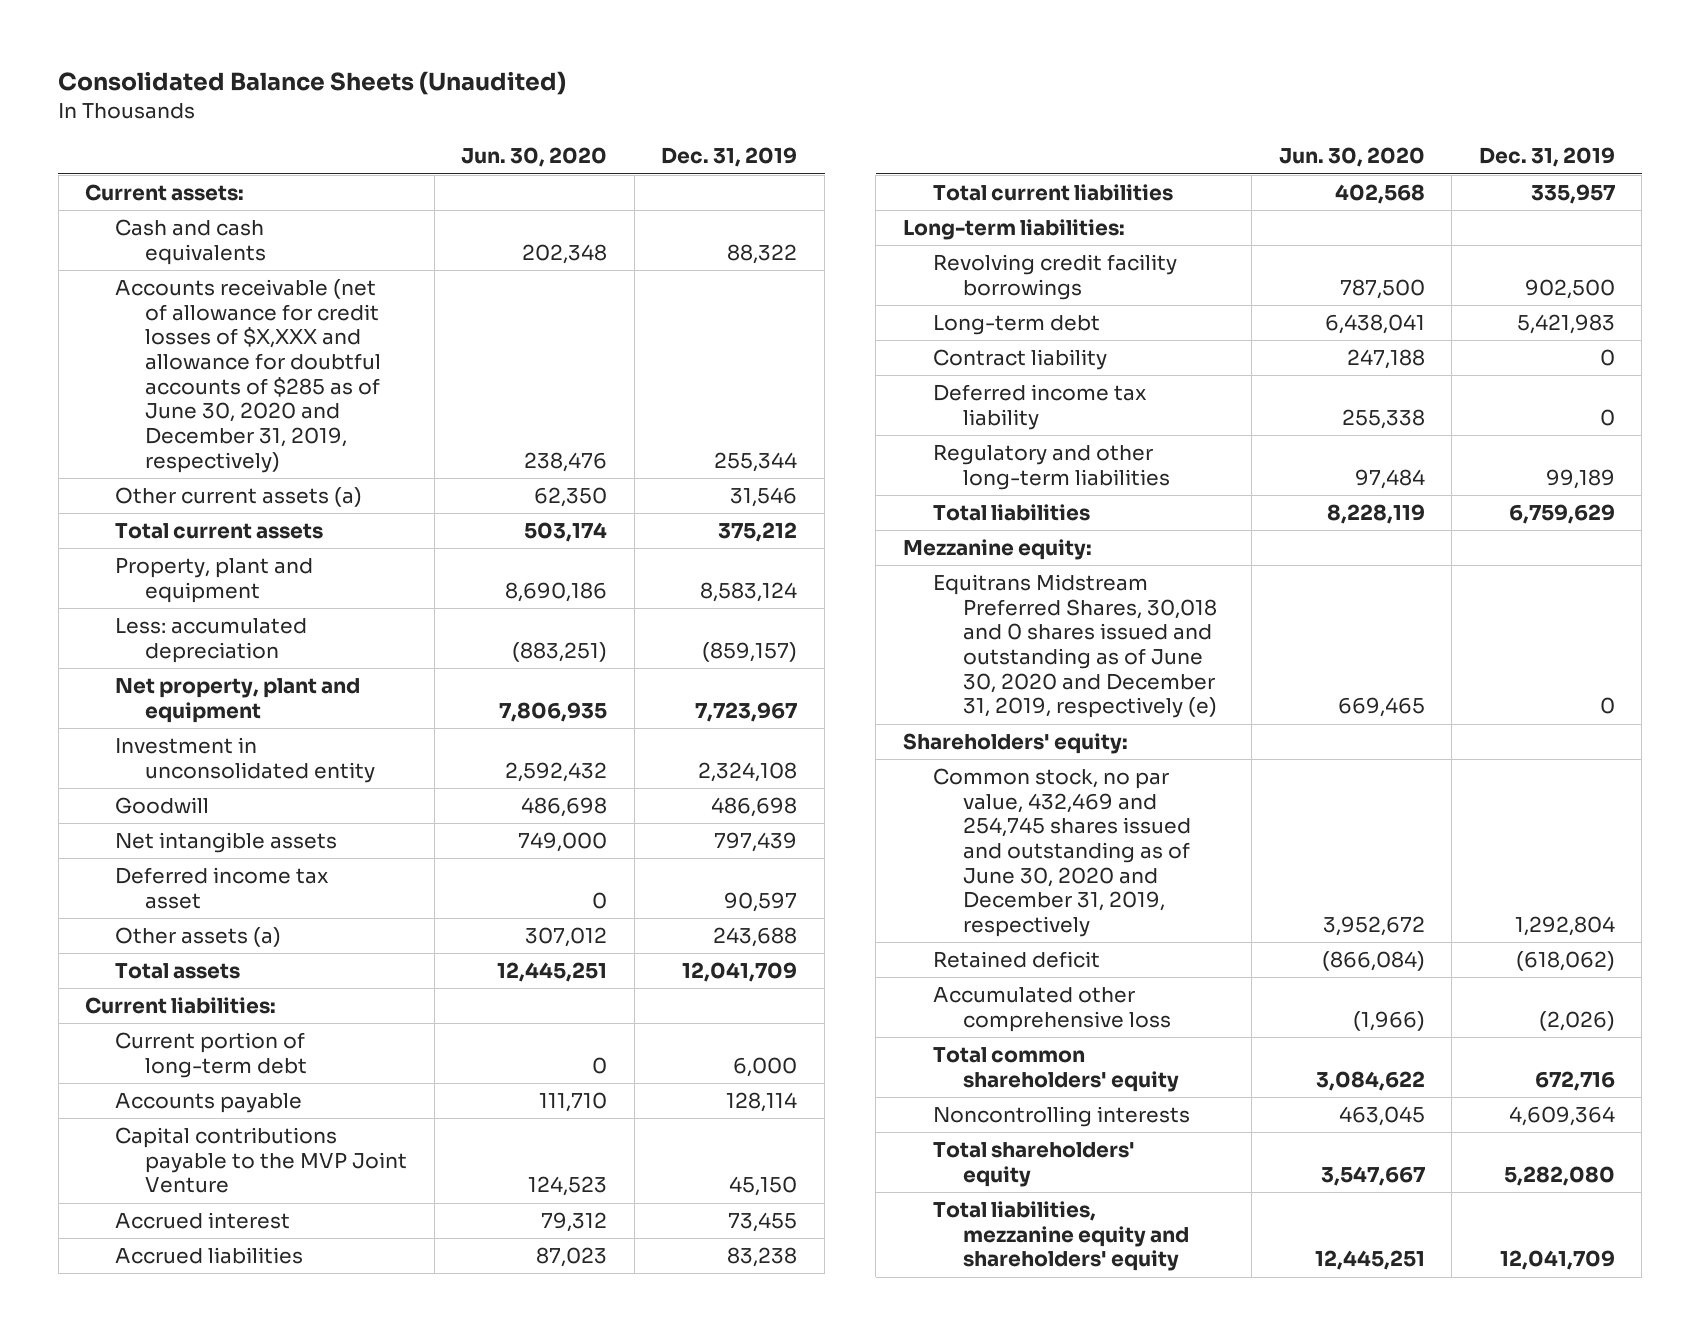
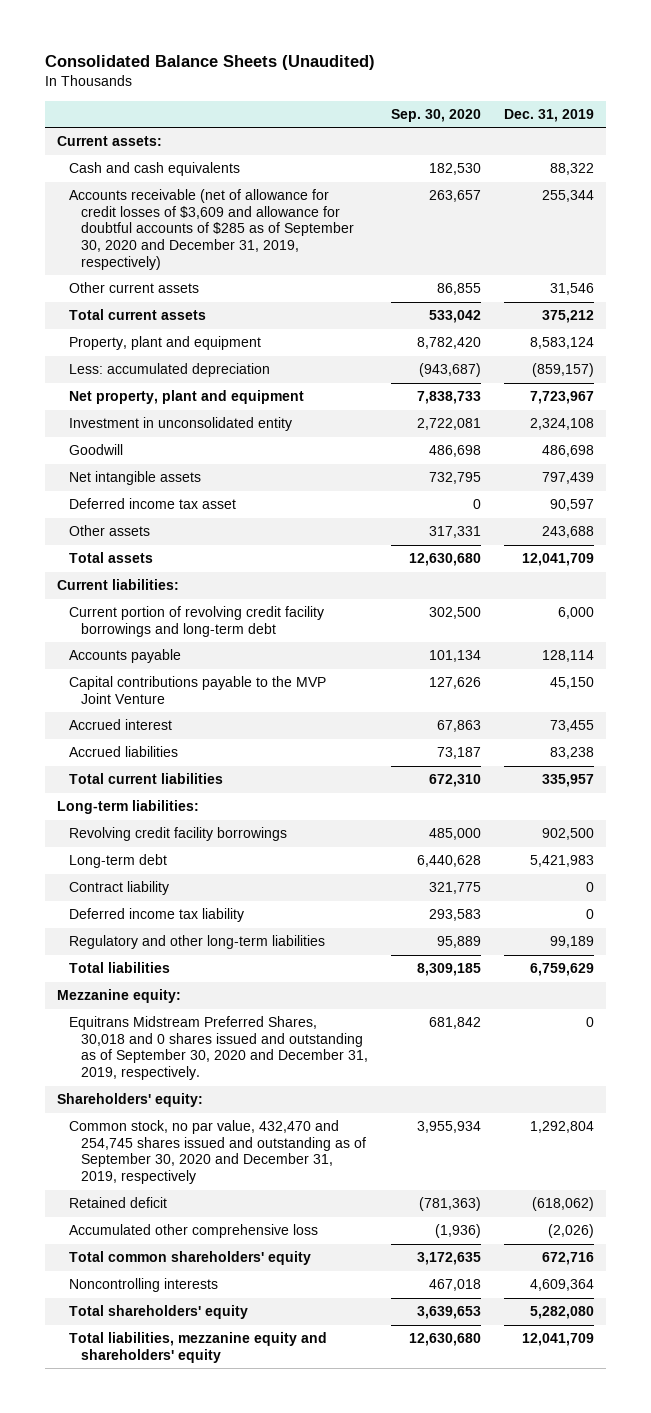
[461,147,608,168] Jun. 30, 2020 -> none
none -> [391,108,482,122] Sep. 30, 2020
[115,279,382,473] Accounts receivable (net of allowance for credit losses of $X,XXX and allowance for doubtful accounts of $285 as of June 30, 2020 and December 31, 2019, respectively) -> [69,189,355,270] Accounts receivable (net of allowance for credit losses of $3,609 and allowance for doubtful accounts of $285 as of September 30, 2020 and December 31, 2019, respectively)
[115,487,363,508] Other current assets (a) -> [69,282,200,294] Other current assets
[115,927,282,948] Other assets (a) -> [69,525,151,537] Other assets
[115,1032,308,1078] Current portion of long-term debt -> [69,606,325,637] Current portion of revolving credit facility borrowings and long-term debt
[932,574,1217,719] Equitrans Midstream Preferred Shares, 30,018 and 0 shares issued and outstanding as of June 30, 2020 and December 31, 2019, respectively (e) -> [69,1016,369,1081] Equitrans Midstream Preferred Shares, 30,018 and 0 shares issued and outstanding as of September 30, 2020 and December 31, 2019, respectively.
[932,768,1191,938] Common stock, no par value, 432,469 and 254,745 shares issued and outstanding as of June 30, 2020 and December 31, 2019, respectively -> [69,1120,367,1185] Common stock, no par value, 432,470 and 254,745 shares issued and outstanding as of September 30, 2020 and December 31, 2019, respectively

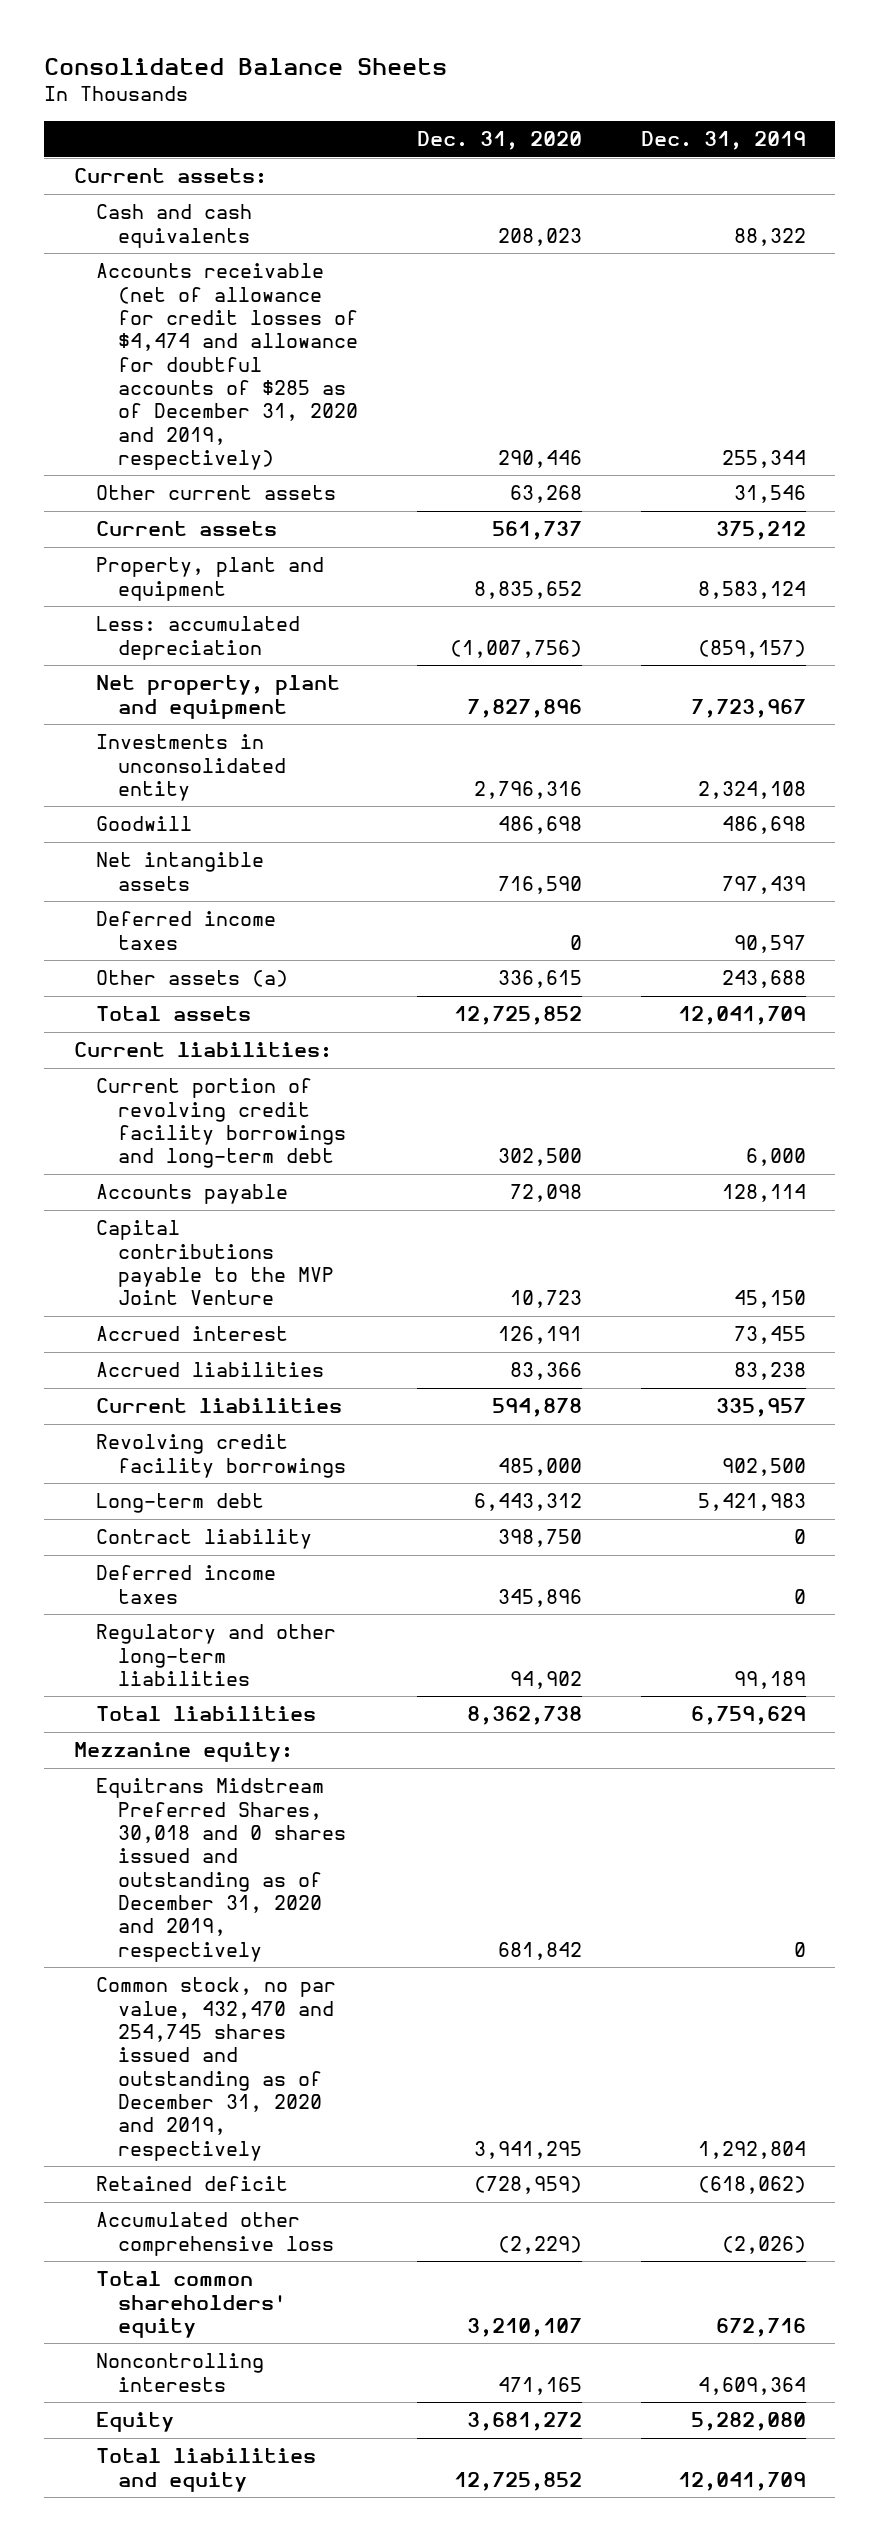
[45,55,376,71] Consolidated Balance Sheets (Unaudited) -> [44,57,448,75] Consolidated Balance Sheets
[391,108,482,122] Sep. 30, 2020 -> none
none -> [416,131,582,151] Dec. 31, 2020
[69,189,355,270] Accounts receivable (net of allowance for credit losses of $3,609 and allowance for doubtful accounts of $285 as of September 30, 2020 and December 31, 2019, respectively) -> [95,263,358,470] Accounts receivable (net of allowance for credit losses of $4,474 and allowance for doubtful accounts of $285 as of December 31, 2020 and 2019, respectively)
[69,309,207,321] Total current assets -> [95,521,277,537] Current assets
[69,417,293,432] Investment in unconsolidated entity -> [95,734,286,801] Investments in unconsolidated entity
[69,498,237,510] Deferred income tax asset -> [95,911,276,950] Deferred income taxes
[69,525,151,537] Other assets -> [95,970,288,988] Other assets (a)
[56,800,199,815] Long-term liabilities: -> none
[69,773,224,785] Total current liabilities -> [95,1398,342,1414] Current liabilities
[69,908,245,923] Deferred income tax liability -> [95,1565,276,1604] Deferred income taxes
[56,1093,203,1108] Shareholders' equity: -> none
[69,1016,369,1081] Equitrans Midstream Preferred Shares, 30,018 and 0 shares issued and outstanding as of September 30, 2020 and December 31, 2019, respectively. -> [95,1778,346,1962] Equitrans Midstream Preferred Shares, 30,018 and 0 shares issued and outstanding as of December 31, 2020 and 2019, respectively
[69,1120,367,1185] Common stock, no par value, 432,470 and 254,745 shares issued and outstanding as of September 30, 2020 and December 31, 2019, respectively -> [95,1977,336,2161] Common stock, no par value, 432,470 and 254,745 shares issued and outstanding as of December 31, 2020 and 2019, respectively
[69,1305,249,1320] Total shareholders' equity -> [95,2412,174,2433] Equity
[69,1332,328,1363] Total liabilities, mezzanine equity and shareholders' equity -> [95,2448,316,2492] Total liabilities and equity

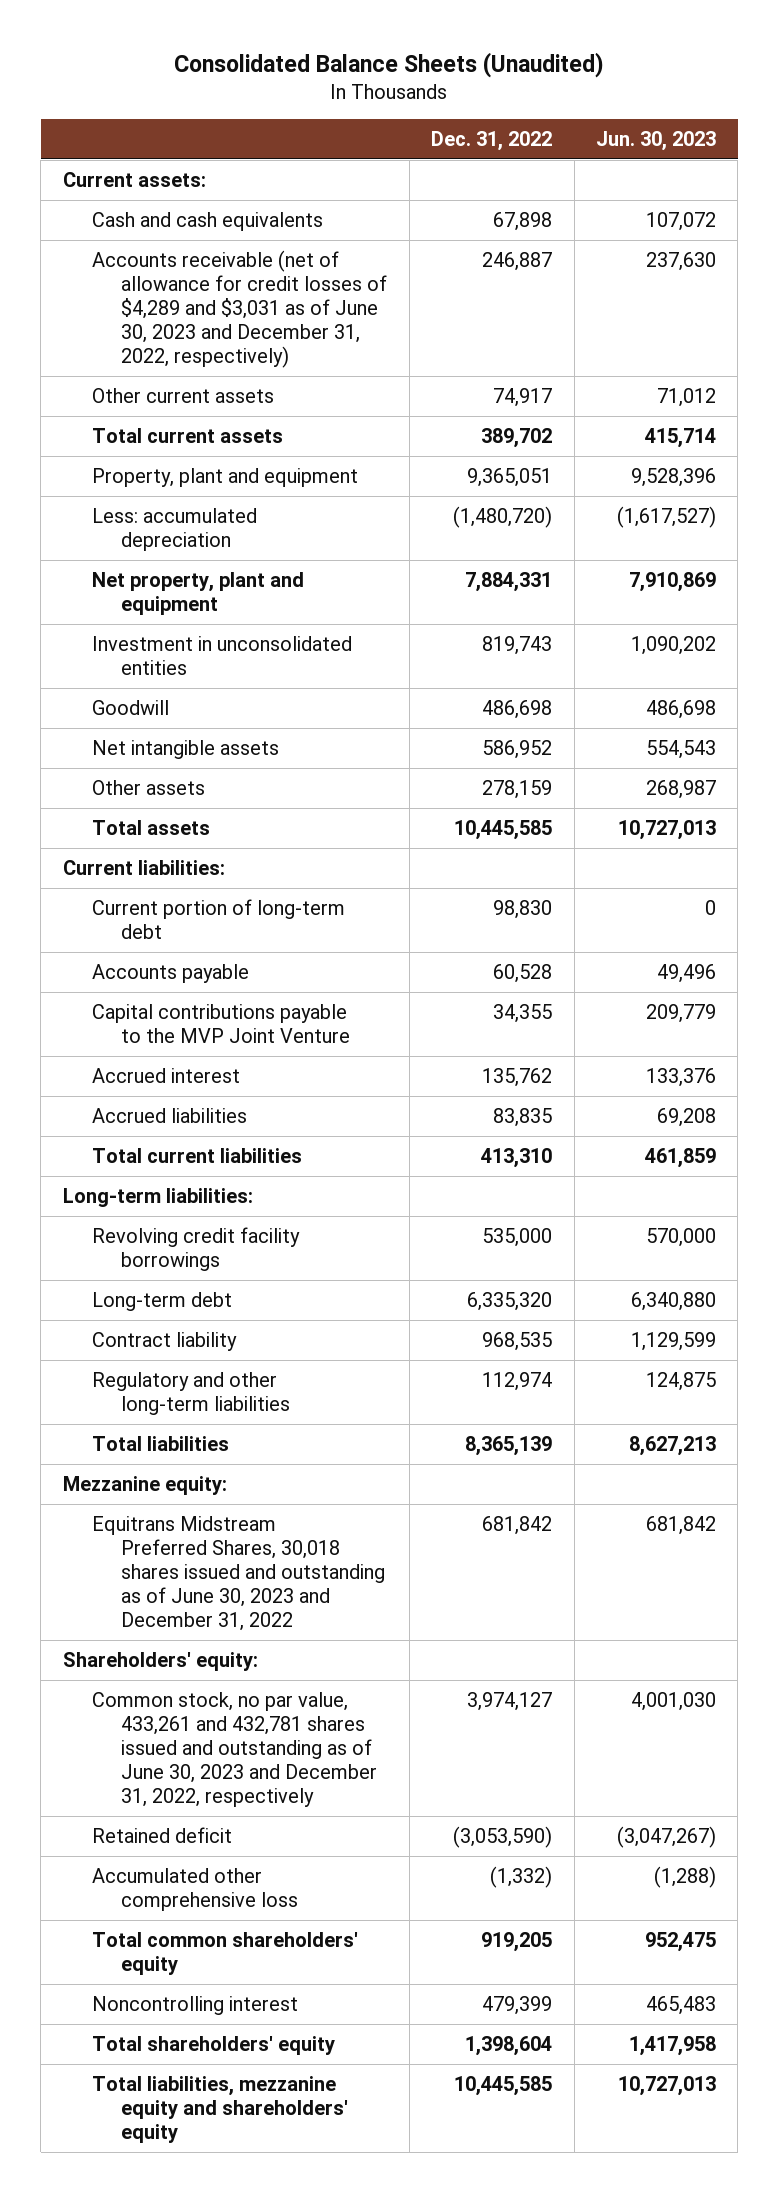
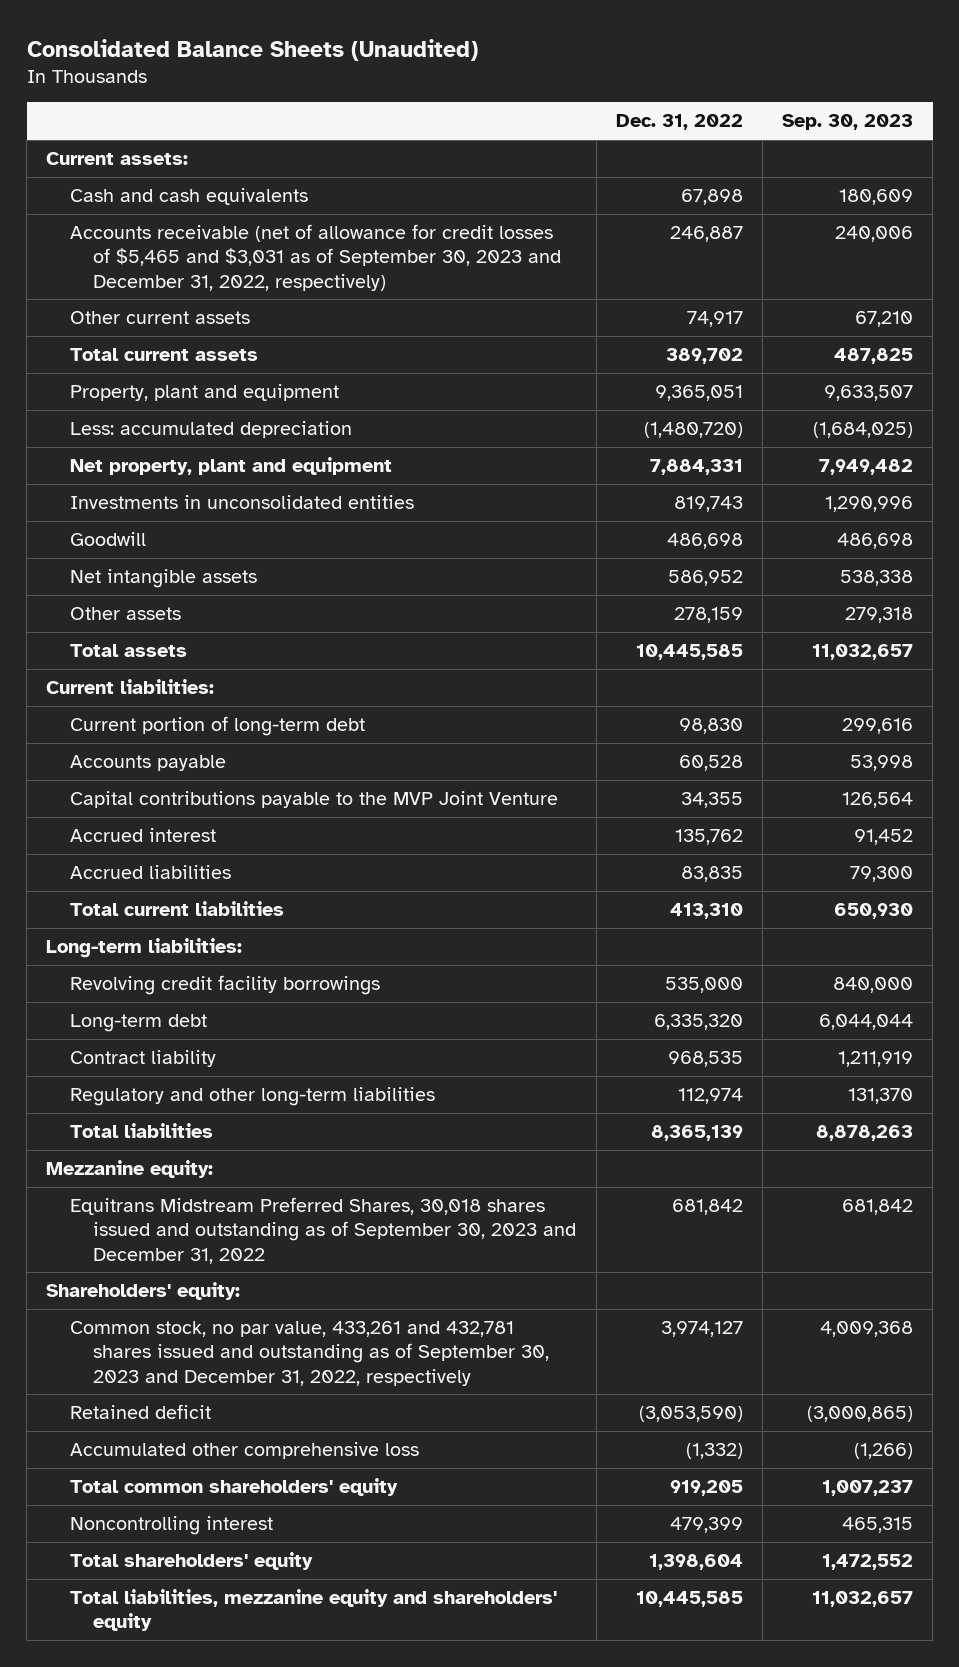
[595,130,716,151] Jun. 30, 2023 -> none
none -> [782,114,914,131] Sep. 30, 2023
[92,249,388,369] Accounts receivable (net of allowance for credit losses of $4,289 and $3,031 as of June 30, 2023 and December 31, 2022, respectively) -> [69,223,562,291] Accounts receivable (net of allowance for credit losses of $5,465 and $3,031 as of September 30, 2023 and December 31, 2022, respectively)
[92,635,353,676] Investment in unconsolidated entities -> [69,494,414,509] Investments in unconsolidated entities
[92,1515,386,1632] Equitrans Midstream Preferred Shares, 30,018 shares issued and outstanding as of June 30, 2023 and December 31, 2022 -> [69,1196,577,1264] Equitrans Midstream Preferred Shares, 30,018 shares issued and outstanding as of September 30, 2023 and December 31, 2022
[92,1691,378,1808] Common stock, no par value, 433,261 and 432,781 shares issued and outstanding as of June 30, 2023 and December 31, 2022, respectively -> [69,1320,550,1386] Common stock, no par value, 433,261 and 432,781 shares issued and outstanding as of September 30, 2023 and December 31, 2022, respectively

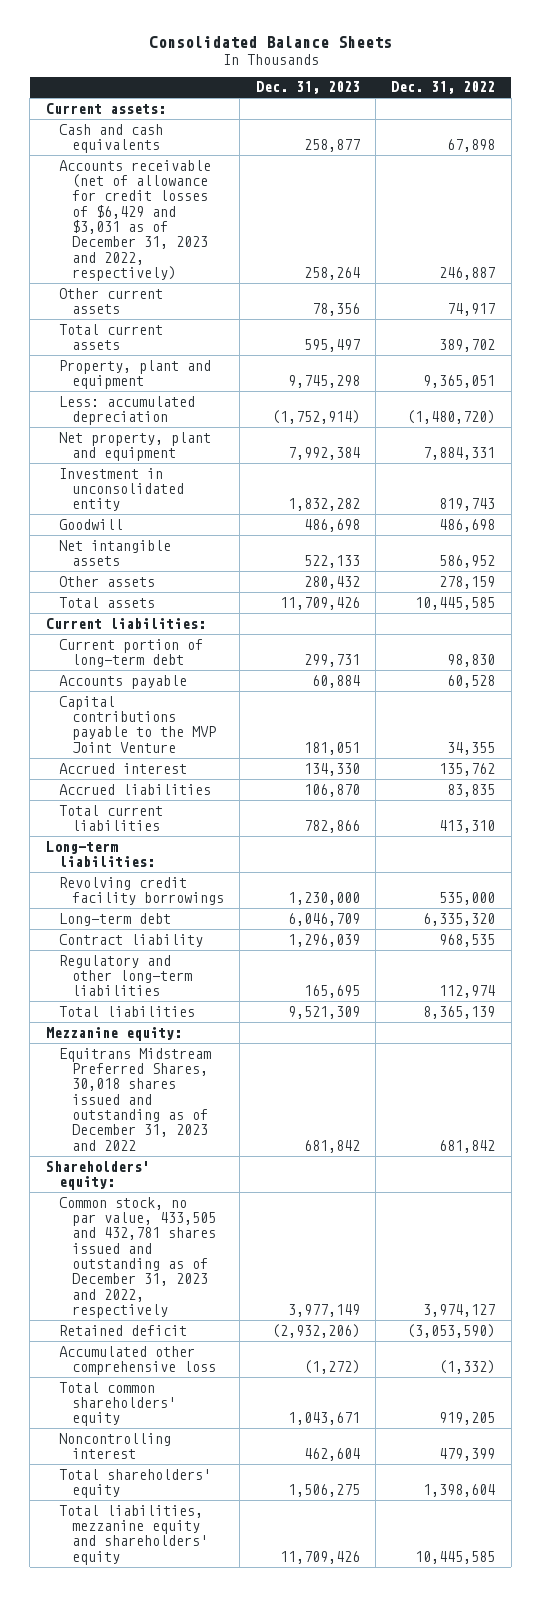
[26,38,478,61] Consolidated Balance Sheets (Unaudited) -> [148,36,392,49] Consolidated Balance Sheets
[782,114,914,131] Sep. 30, 2023 -> none
none -> [255,81,360,95] Dec. 31, 2023
[69,223,562,291] Accounts receivable (net of allowance for credit losses of $5,465 and $3,031 as of September 30, 2023 and December 31, 2022, respectively) -> [58,159,211,282] Accounts receivable (net of allowance for credit losses of $6,429 and $3,031 as of December 31, 2023 and 2022, respectively)
[69,494,414,509] Investments in unconsolidated entities -> [58,467,184,512] Investment in unconsolidated entity
[69,1196,577,1264] Equitrans Midstream Preferred Shares, 30,018 shares issued and outstanding as of September 30, 2023 and December 31, 2022 -> [58,1047,211,1151] Equitrans Midstream Preferred Shares, 30,018 shares issued and outstanding as of December 31, 2023 and 2022
[69,1320,550,1386] Common stock, no par value, 433,261 and 432,781 shares issued and outstanding as of September 30, 2023 and December 31, 2022, respectively -> [58,1196,216,1319] Common stock, no par value, 433,505 and 432,781 shares issued and outstanding as of December 31, 2023 and 2022, respectively

